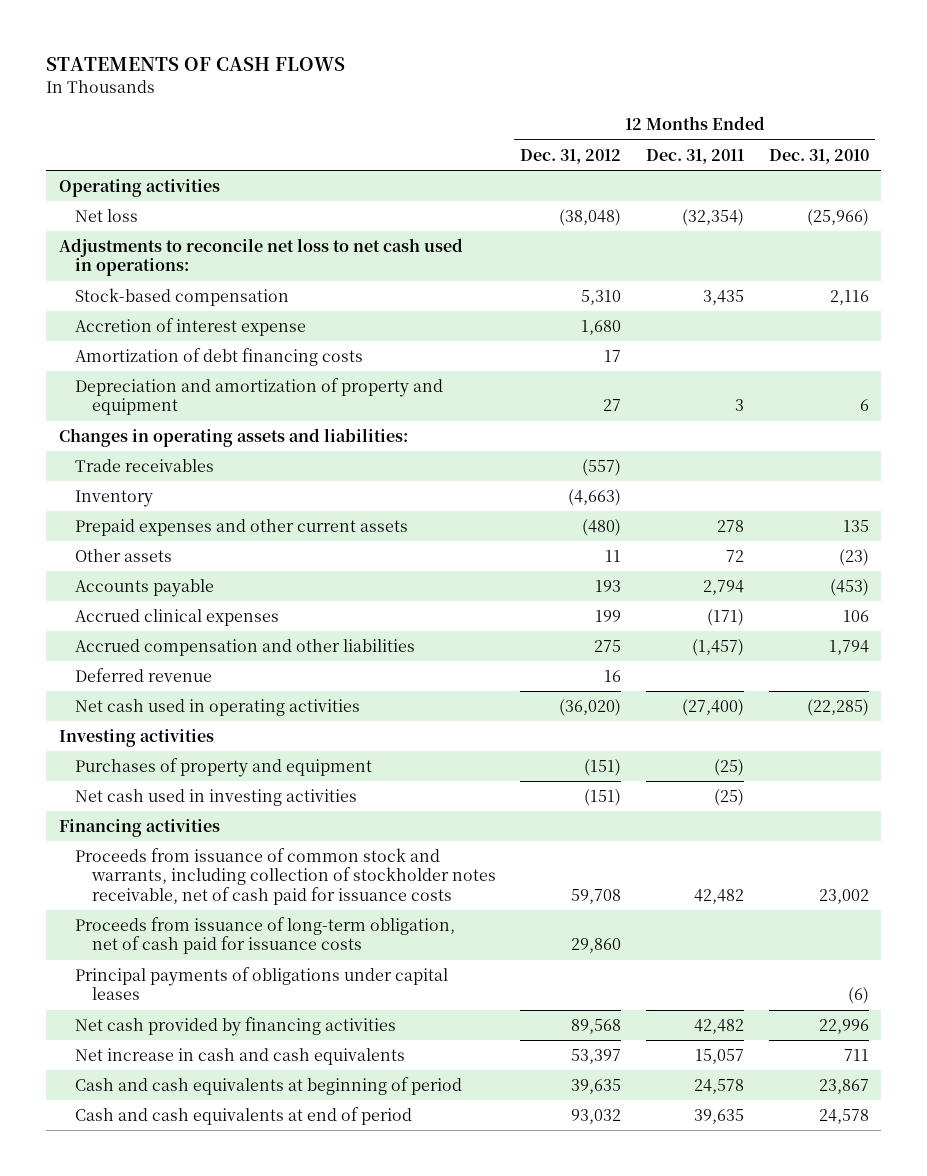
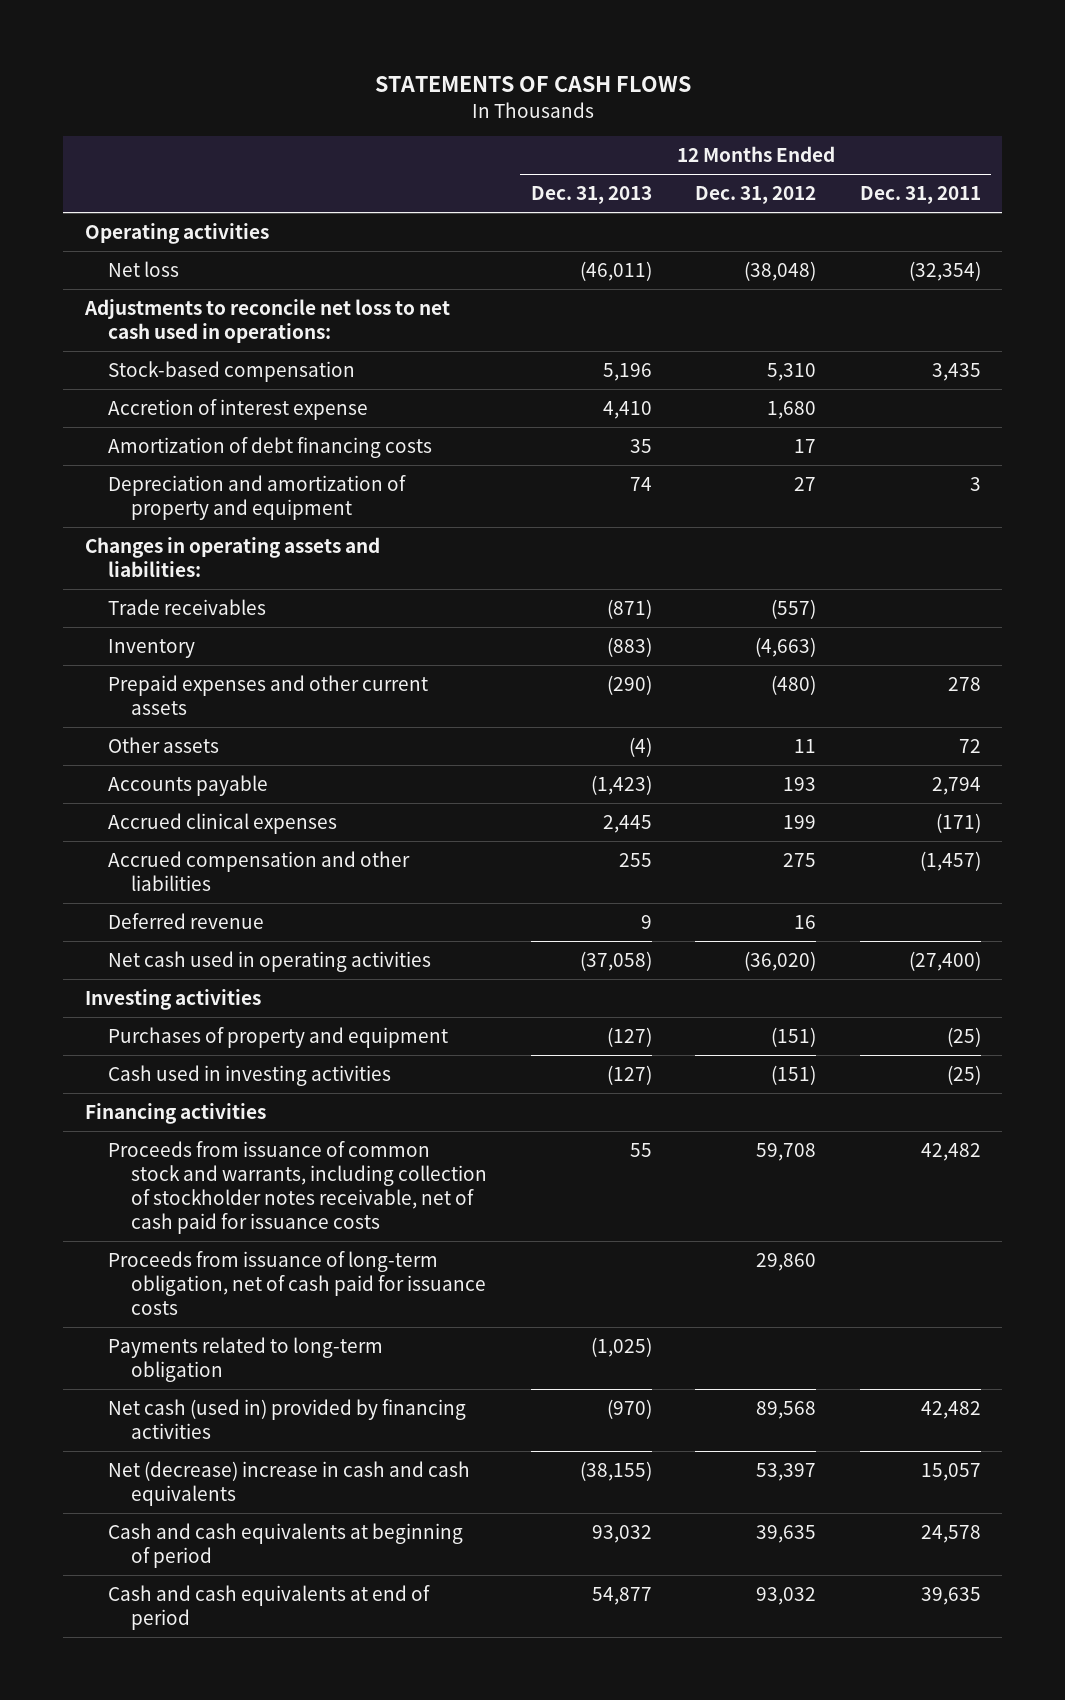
[768,148,869,164] Dec. 31, 2010 -> none
none -> [530,185,652,204] Dec. 31, 2013
[75,789,358,807] Net cash used in investing activities -> [107,1064,391,1086] Cash used in investing activities
[75,967,449,1001] Principal payments of obligations under capital leases -> none
none -> [107,1336,383,1382] Payments related to long-term obligation
[75,1017,397,1037] Net cash provided by financing activities -> [107,1398,466,1439] Net cash (used in) provided by financing activities
[75,1048,406,1066] Net increase in cash and cash equivalents -> [107,1460,470,1506] Net (decrease) increase in cash and cash equivalents

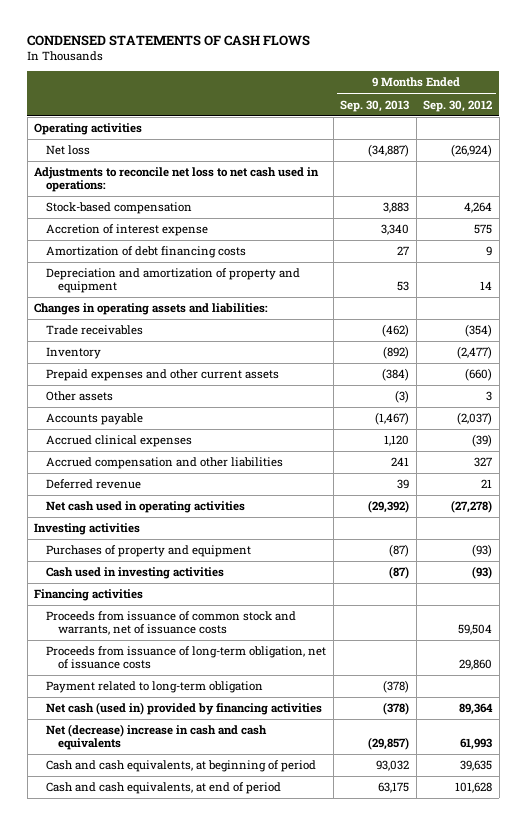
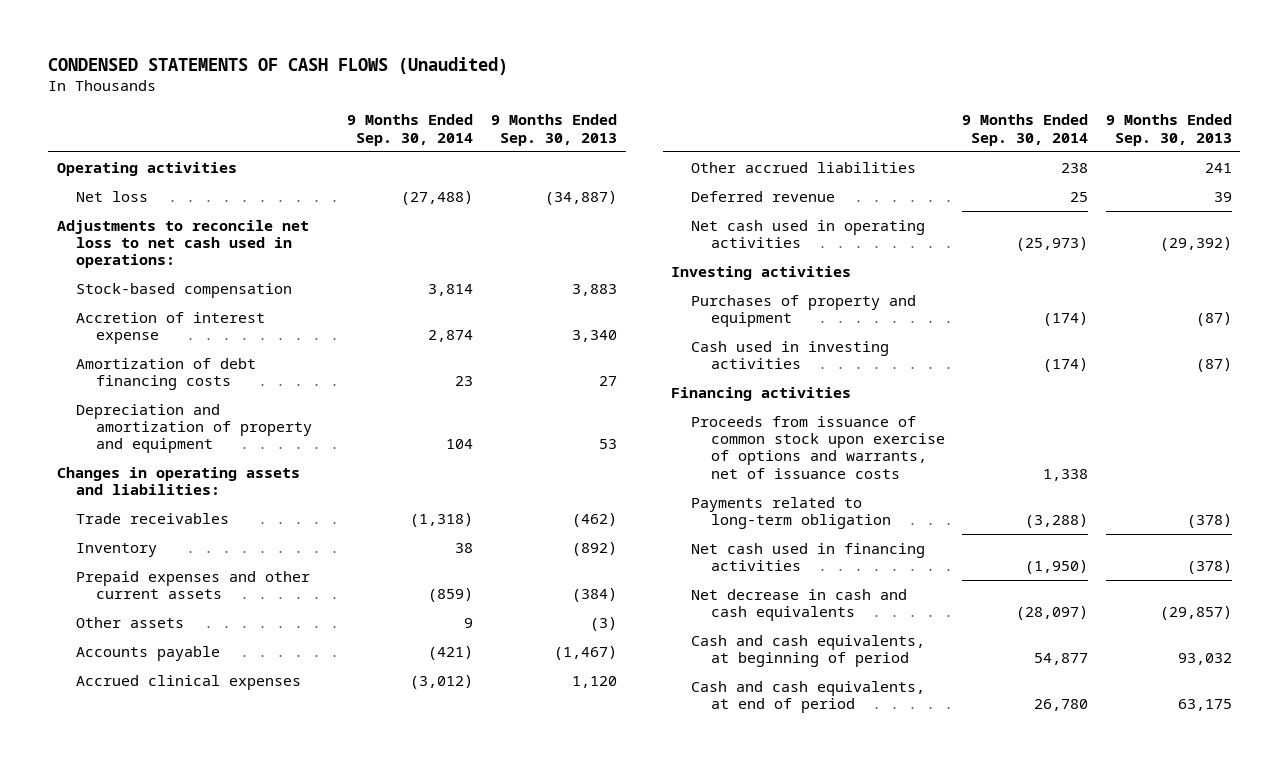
[27,34,311,46] CONDENSED STATEMENTS OF CASH FLOWS -> [48,56,509,75] CONDENSED STATEMENTS OF CASH FLOWS (Unaudited)
[423,99,493,112] Sep. 30, 2012 -> none
none -> [347,114,474,146] 9 Months Ended Sep. 30, 2014
[46,457,284,470] Accrued compensation and other liabilities -> [691,161,917,173] Other accrued liabilities
[46,646,327,670] Proceeds from issuance of long-term obligation, net of issuance costs -> none
[46,611,297,636] Proceeds from issuance of common stock and warrants, net of issuance costs -> [691,415,945,479] Proceeds from issuance of common stock upon exercise of options and warrants, net of issuance costs
[46,681,264,694] Payment related to long-term obligation -> [691,496,891,530] Payments related to long-term obligation
[46,702,323,716] Net cash (used in) provided by financing activities -> [691,542,926,572] Net cash used in financing activities
[46,724,268,751] Net (decrease) increase in cash and cash equivalents -> [691,588,908,622] Net decrease in cash and cash equivalents

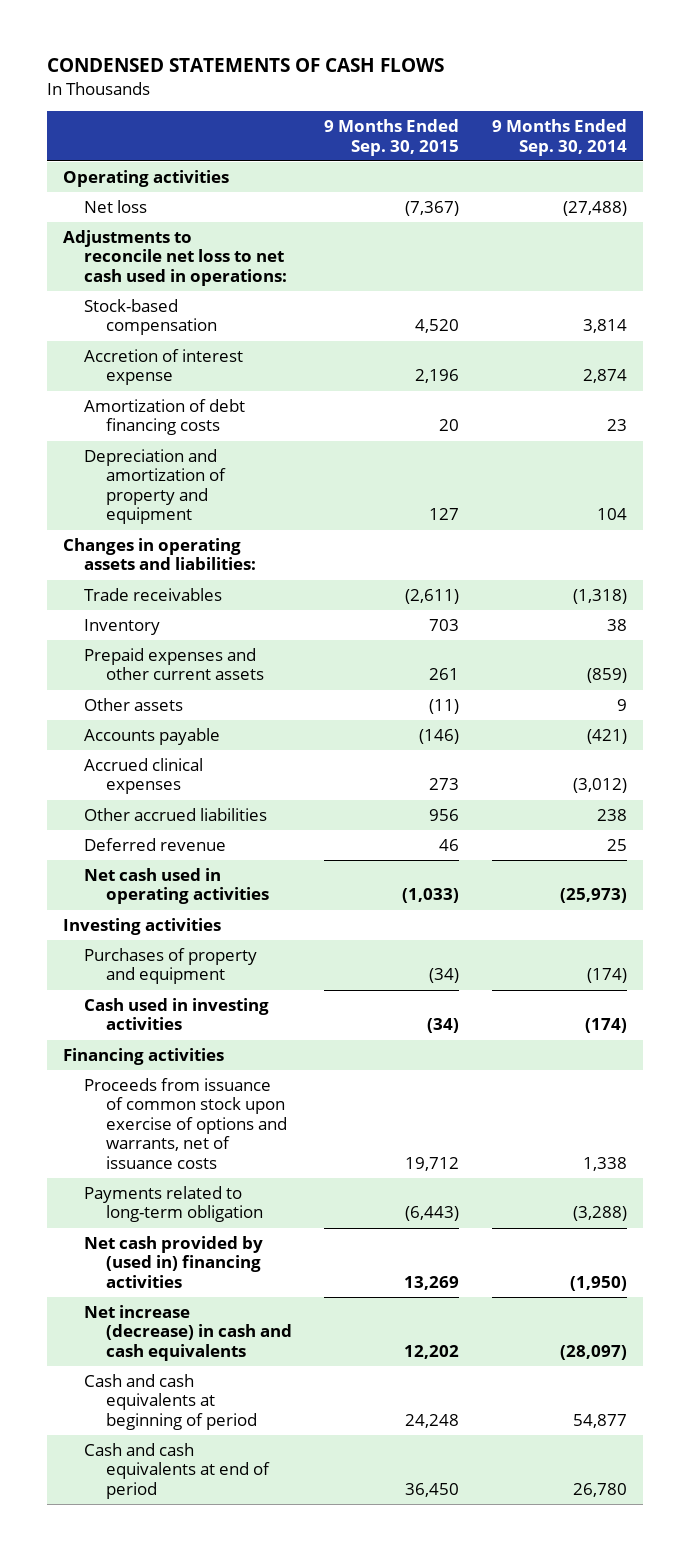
[48,56,509,75] CONDENSED STATEMENTS OF CASH FLOWS (Unaudited) -> [46,58,444,73] CONDENSED STATEMENTS OF CASH FLOWS
[491,114,618,146] 9 Months Ended Sep. 30, 2013 -> none
none -> [324,119,460,156] 9 Months Ended Sep. 30, 2015
[691,542,926,572] Net cash used in financing activities -> [84,1235,264,1288] Net cash provided by (used in) financing activities
[691,588,908,622] Net decrease in cash and cash equivalents -> [84,1304,293,1361] Net increase (decrease) in cash and cash equivalents
[691,634,926,668] Cash and cash equivalents, at beginning of period -> [84,1373,258,1430] Cash and cash equivalents at beginning of period
[691,680,926,714] Cash and cash equivalents, at end of period -> [84,1442,271,1499] Cash and cash equivalents at end of period

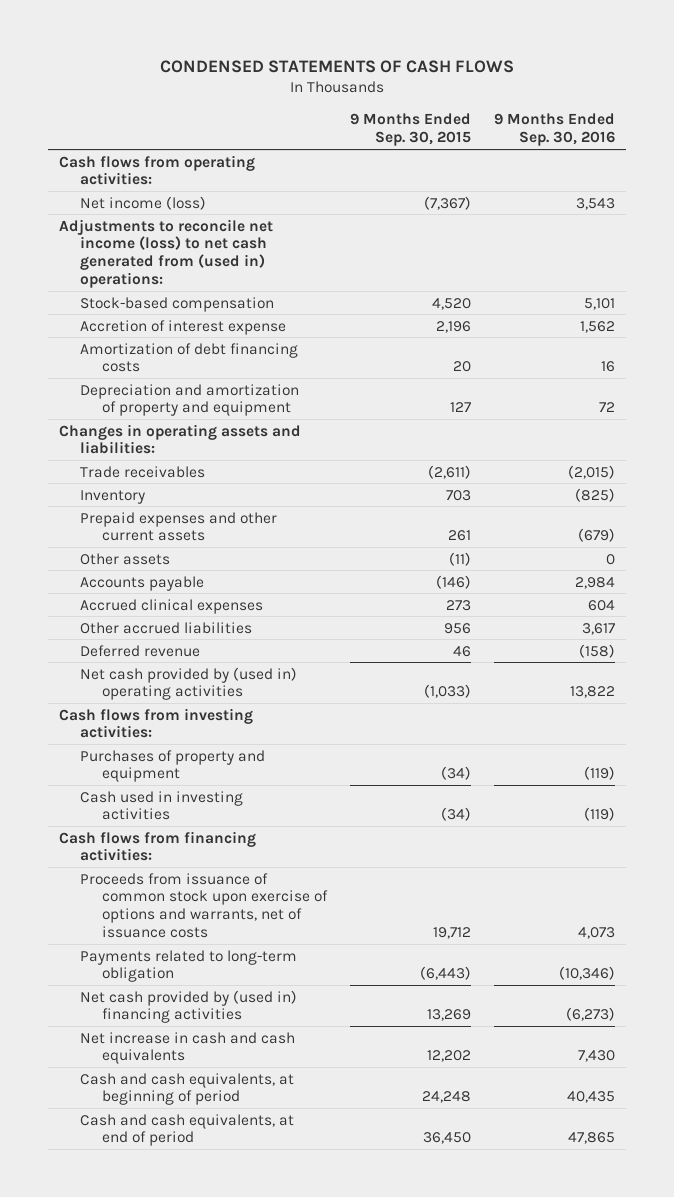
[491,119,627,156] 9 Months Ended Sep. 30, 2014 -> none
none -> [493,113,615,147] 9 Months Ended Sep. 30, 2016
[62,169,229,187] Operating activities -> [59,154,256,186] Cash flows from operating activities:
[84,199,148,213] Net loss -> [80,195,207,210] Net income (loss)
[62,229,288,286] Adjustments to reconcile net loss to net cash used in operations: -> [59,218,274,289] Adjustments to reconcile net income (loss) to net cash generated from (used in) operations:
[84,867,270,905] Net cash used in operating activities -> [80,666,298,701] Net cash provided by (used in) operating activities
[62,917,221,935] Investing activities -> [59,707,254,739] Cash flows from investing activities:
[62,1047,224,1065] Financing activities -> [59,830,257,862] Cash flows from financing activities:
[84,1304,293,1361] Net increase (decrease) in cash and cash equivalents -> [80,1031,296,1065] Net increase in cash and cash equivalents
[84,1373,258,1430] Cash and cash equivalents at beginning of period -> [80,1072,295,1106] Cash and cash equivalents, at beginning of period
[84,1442,271,1499] Cash and cash equivalents at end of period -> [80,1113,295,1147] Cash and cash equivalents, at end of period

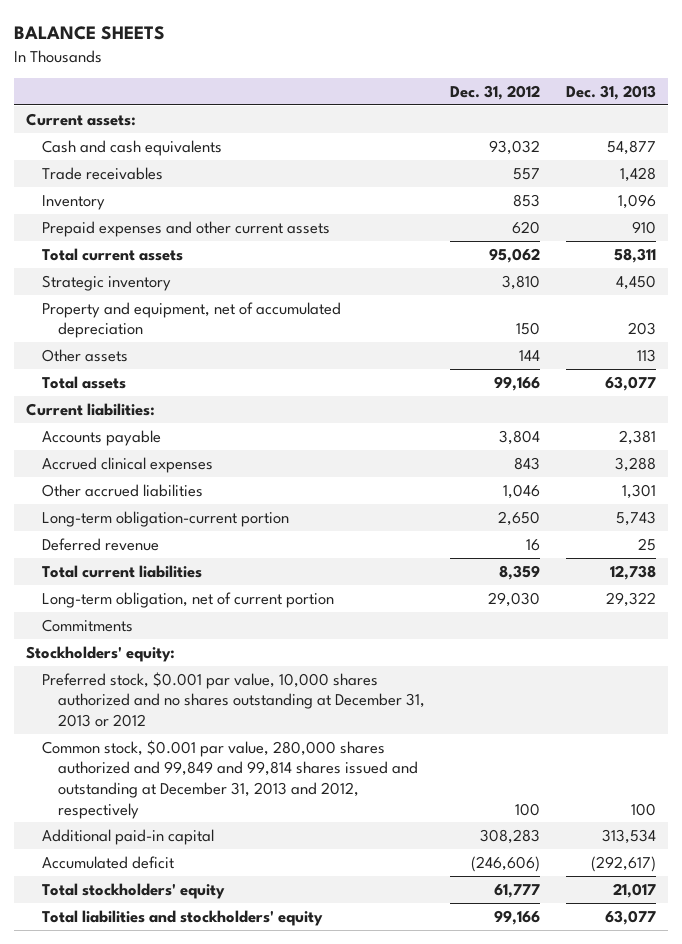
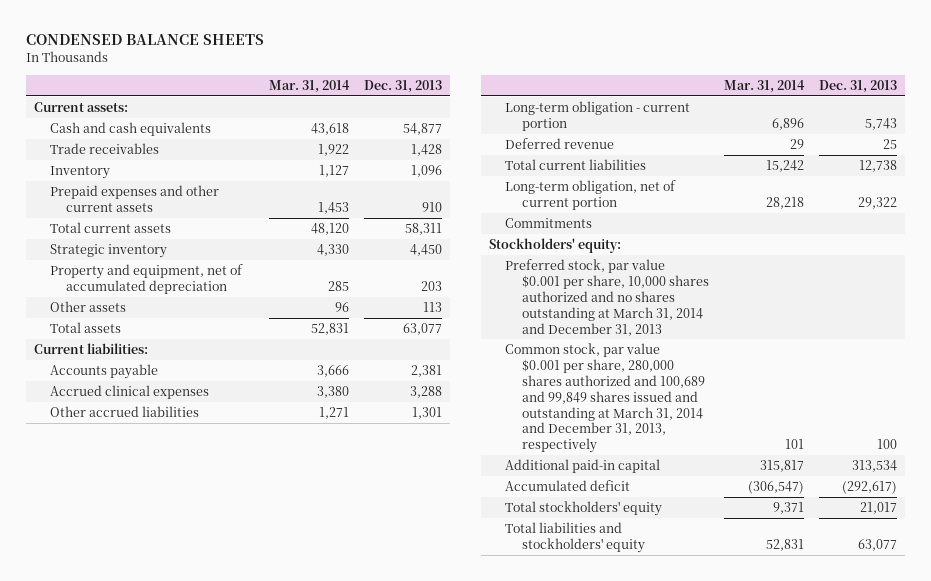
[13,26,165,41] BALANCE SHEETS -> [25,34,264,46] CONDENSED BALANCE SHEETS
[450,84,541,100] Dec. 31, 2012 -> none
none -> [268,80,350,94] Mar. 31, 2014
[42,510,290,527] Long-term obligation-current portion -> [505,101,691,131] Long-term obligation - current portion
[42,671,425,727] Preferred stock, $0.001 par value, 10,000 shares authorized and no shares outstanding at December 31, 2013 or 2012 -> [505,259,709,336] Preferred stock, par value $0.001 per share, 10,000 shares authorized and no shares outstanding at March 31, 2014 and December 31, 2013
[42,739,418,819] Common stock, $0.001 par value, 280,000 shares authorized and 99,849 and 99,814 shares issued and outstanding at December 31, 2013 and 2012, respectively -> [505,343,705,454] Common stock, par value $0.001 per share, 280,000 shares authorized and 100,689 and 99,849 shares issued and outstanding at March 31, 2014 and December 31, 2013, respectively

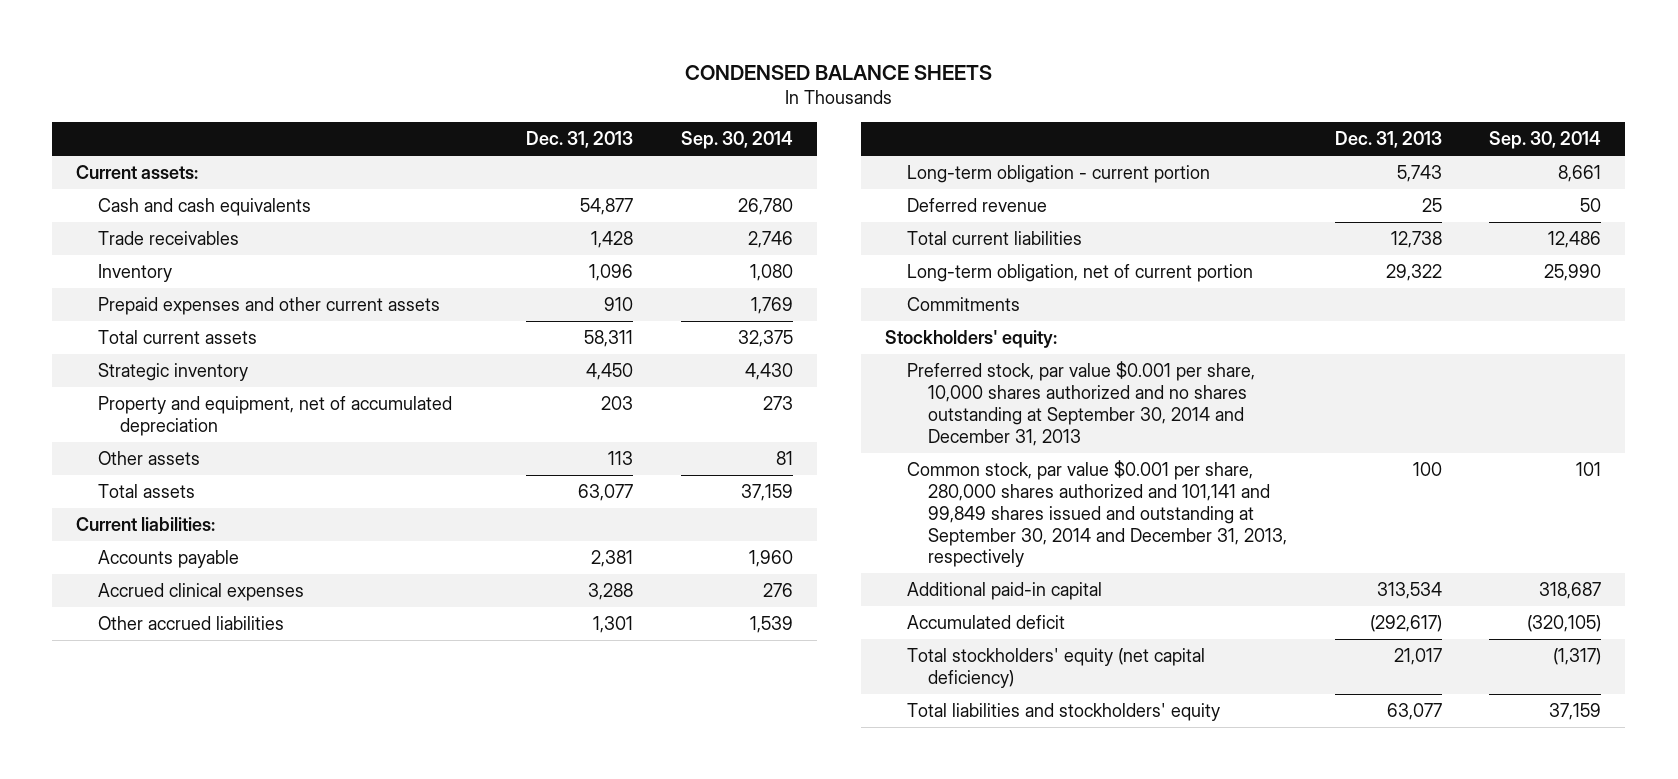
[268,80,350,94] Mar. 31, 2014 -> none
none -> [680,130,793,149] Sep. 30, 2014
[505,259,709,336] Preferred stock, par value $0.001 per share, 10,000 shares authorized and no shares outstanding at March 31, 2014 and December 31, 2013 -> [906,361,1255,446] Preferred stock, par value $0.001 per share, 10,000 shares authorized and no shares outstanding at September 30, 2014 and December 31, 2013
[505,343,705,454] Common stock, par value $0.001 per share, 280,000 shares authorized and 100,689 and 99,849 shares issued and outstanding at March 31, 2014 and December 31, 2013, respectively -> [906,460,1288,568] Common stock, par value $0.001 per share, 280,000 shares authorized and 101,141 and 99,849 shares issued and outstanding at September 30, 2014 and December 31, 2013, respectively
[505,501,663,517] Total stockholders' equity -> [906,648,1205,688] Total stockholders' equity (net capital deficiency)

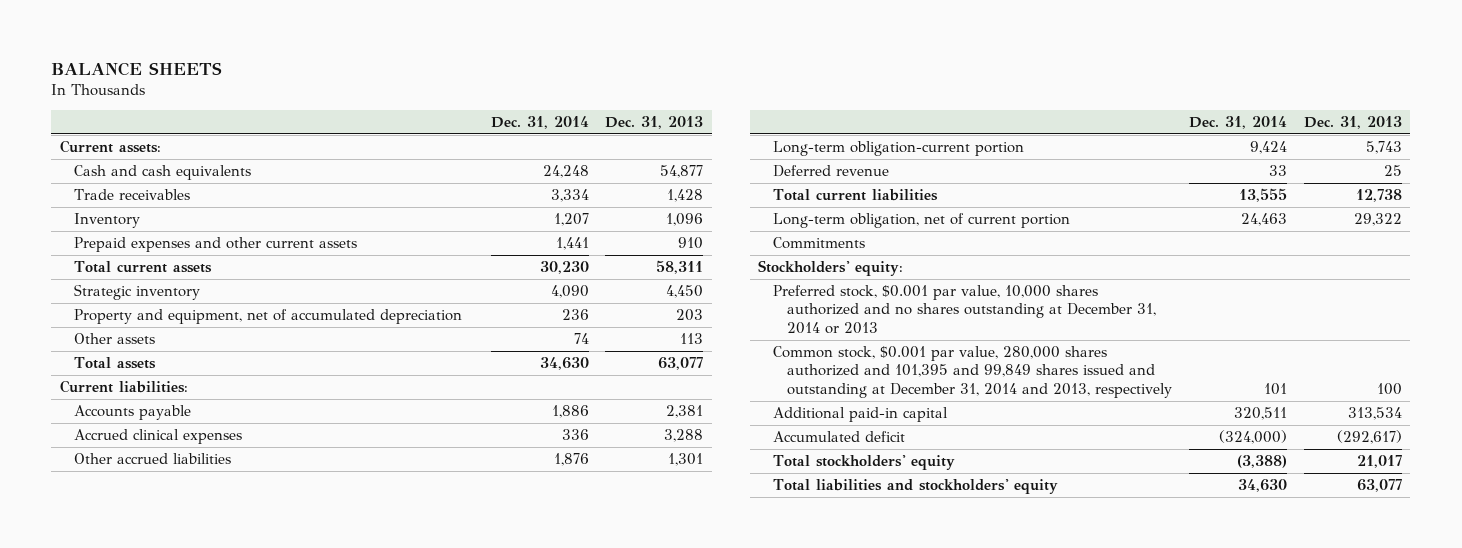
[684,65,992,81] CONDENSED BALANCE SHEETS -> [51,61,223,76] BALANCE SHEETS
[680,130,793,149] Sep. 30, 2014 -> none
none -> [490,116,589,130] Dec. 31, 2014
[906,165,1210,184] Long-term obligation - current portion -> [772,141,1024,157] Long-term obligation-current portion
[906,361,1255,446] Preferred stock, par value $0.001 per share, 10,000 shares authorized and no shares outstanding at September 30, 2014 and December 31, 2013 -> [772,285,1156,334] Preferred stock, $0.001 par value, 10,000 shares authorized and no shares outstanding at December 31, 2014 or 2013
[906,460,1288,568] Common stock, par value $0.001 per share, 280,000 shares authorized and 101,141 and 99,849 shares issued and outstanding at September 30, 2014 and December 31, 2013, respectively -> [772,346,1172,398] Common stock, $0.001 par value, 280,000 shares authorized and 101,395 and 99,849 shares issued and outstanding at December 31, 2014 and 2013, respectively
[906,648,1205,688] Total stockholders' equity (net capital deficiency) -> [772,455,955,471] Total stockholders' equity

